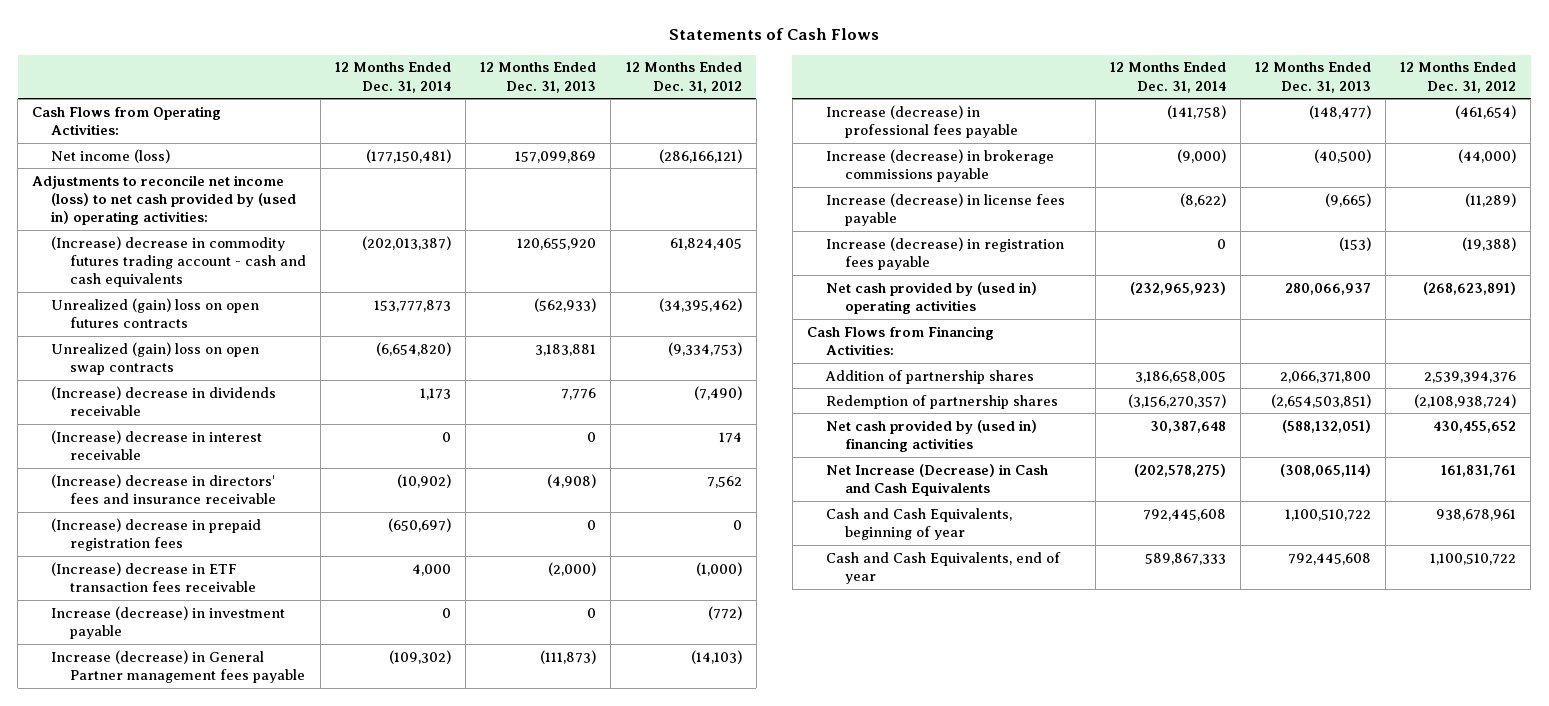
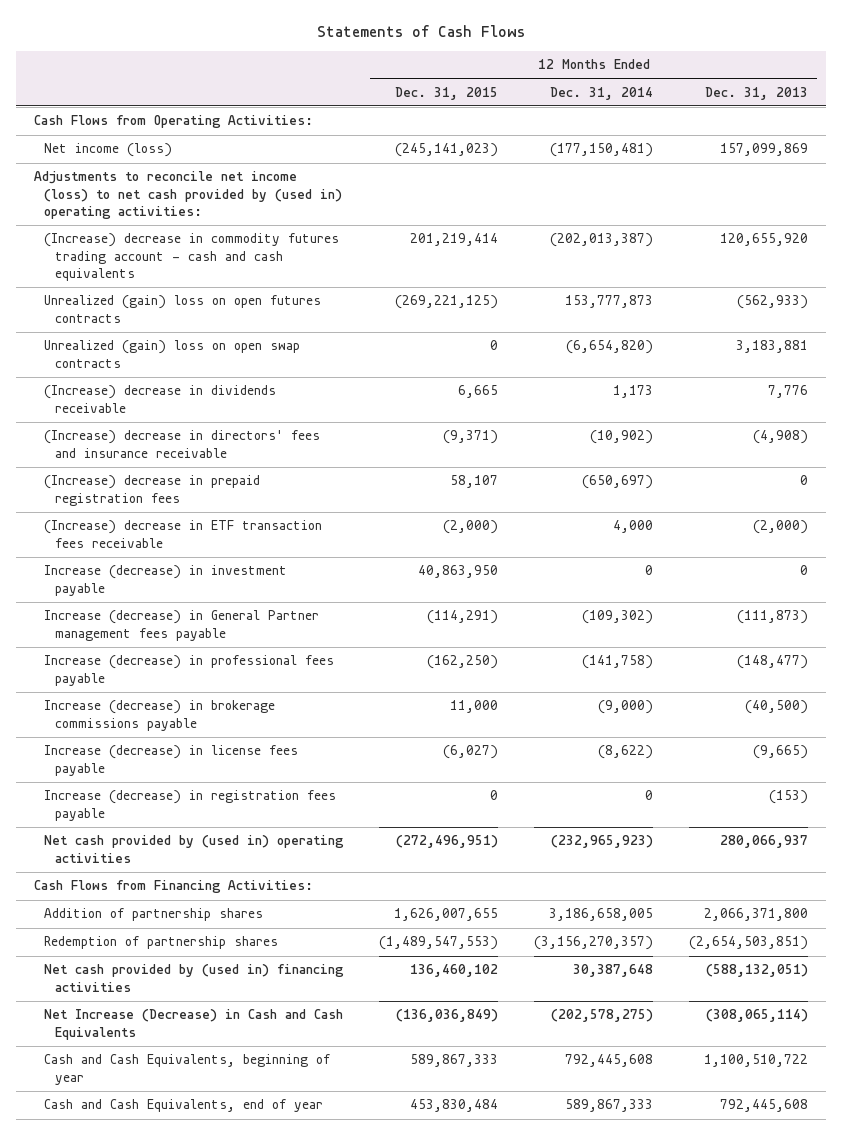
[625,62,742,93] 12 Months Ended Dec. 31, 2012 -> none
none -> [395,86,499,100] Dec. 31, 2015
[51,429,263,461] (Increase) decrease in interest receivable -> none

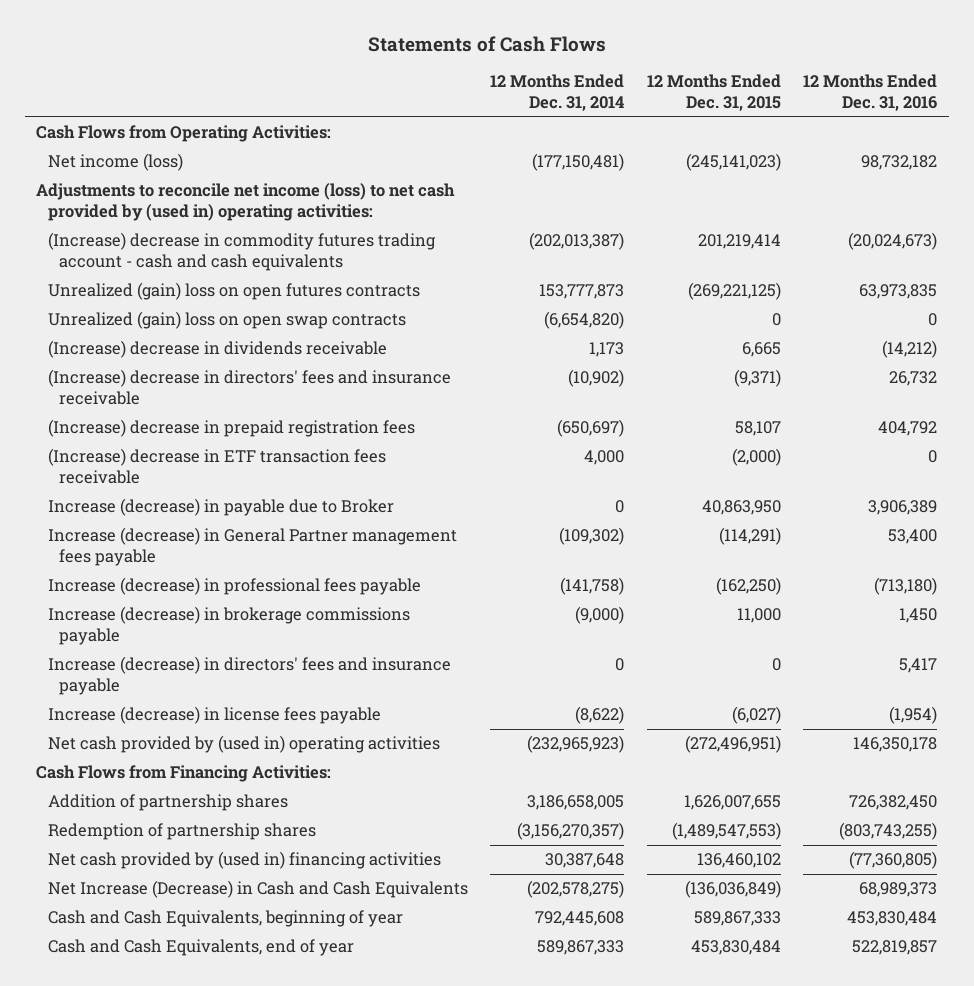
[705,86,809,100] Dec. 31, 2013 -> none
none -> [803,74,938,112] 12 Months Ended Dec. 31, 2016
[44,565,288,596] Increase (decrease) in investment payable -> [47,498,394,517] Increase (decrease) in payable due to Broker
none -> [47,656,451,696] Increase (decrease) in directors' fees and insurance payable
[44,790,337,821] Increase (decrease) in registration fees payable -> none

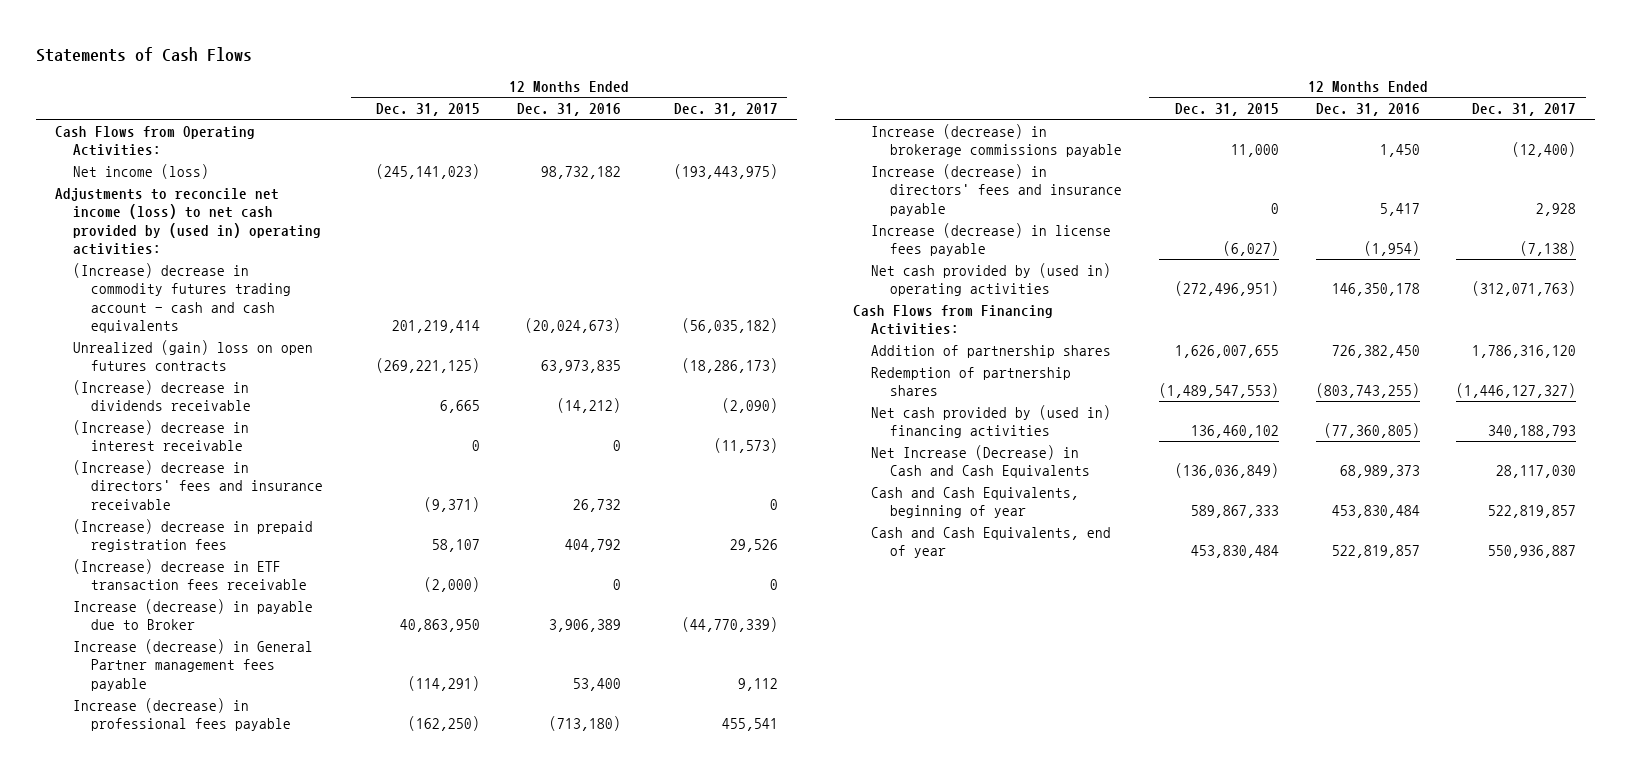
[490,74,625,112] 12 Months Ended Dec. 31, 2014 -> none
none -> [674,103,779,117] Dec. 31, 2017
[47,311,406,330] Unrealized (gain) loss on open swap contracts -> none
none -> [72,419,249,452] (Increase) decrease in interest receivable

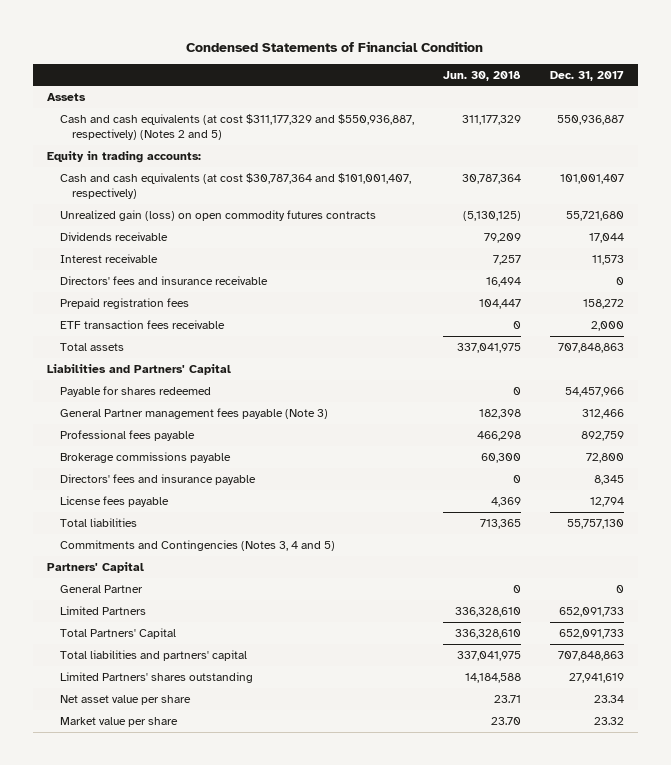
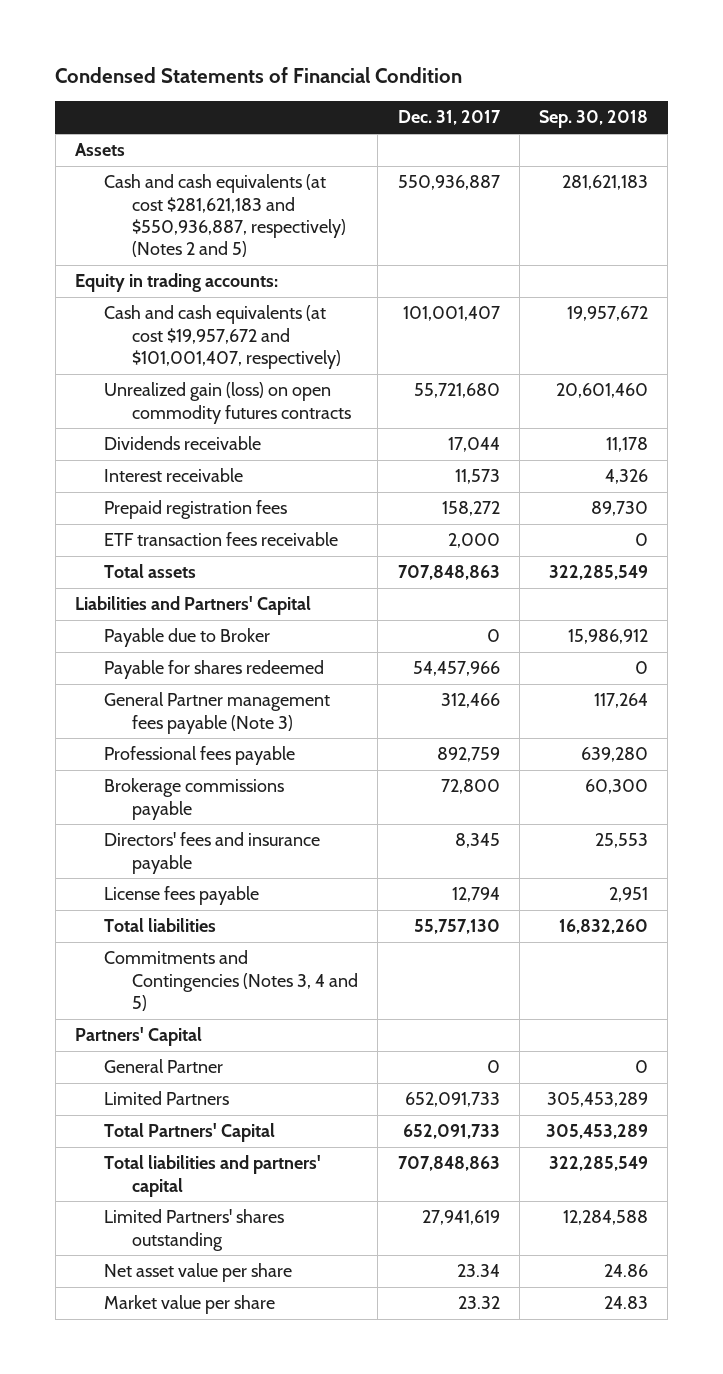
[442,70,521,81] Jun. 30, 2018 -> none
none -> [539,110,649,129] Sep. 30, 2018
[59,113,414,141] Cash and cash equivalents (at cost $311,177,329 and $550,936,887, respectively) (Notes 2 and 5) -> [103,174,347,257] Cash and cash equivalents (at cost $281,621,183 and $550,936,887, respectively) (Notes 2 and 5)
[59,172,411,200] Cash and cash equivalents (at cost $30,787,364 and $101,001,407, respectively) -> [103,305,342,369] Cash and cash equivalents (at cost $19,957,672 and $101,001,407, respectively)
[59,275,268,285] Directors' fees and insurance receivable -> none
none -> [103,628,270,648] Payable due to Broker

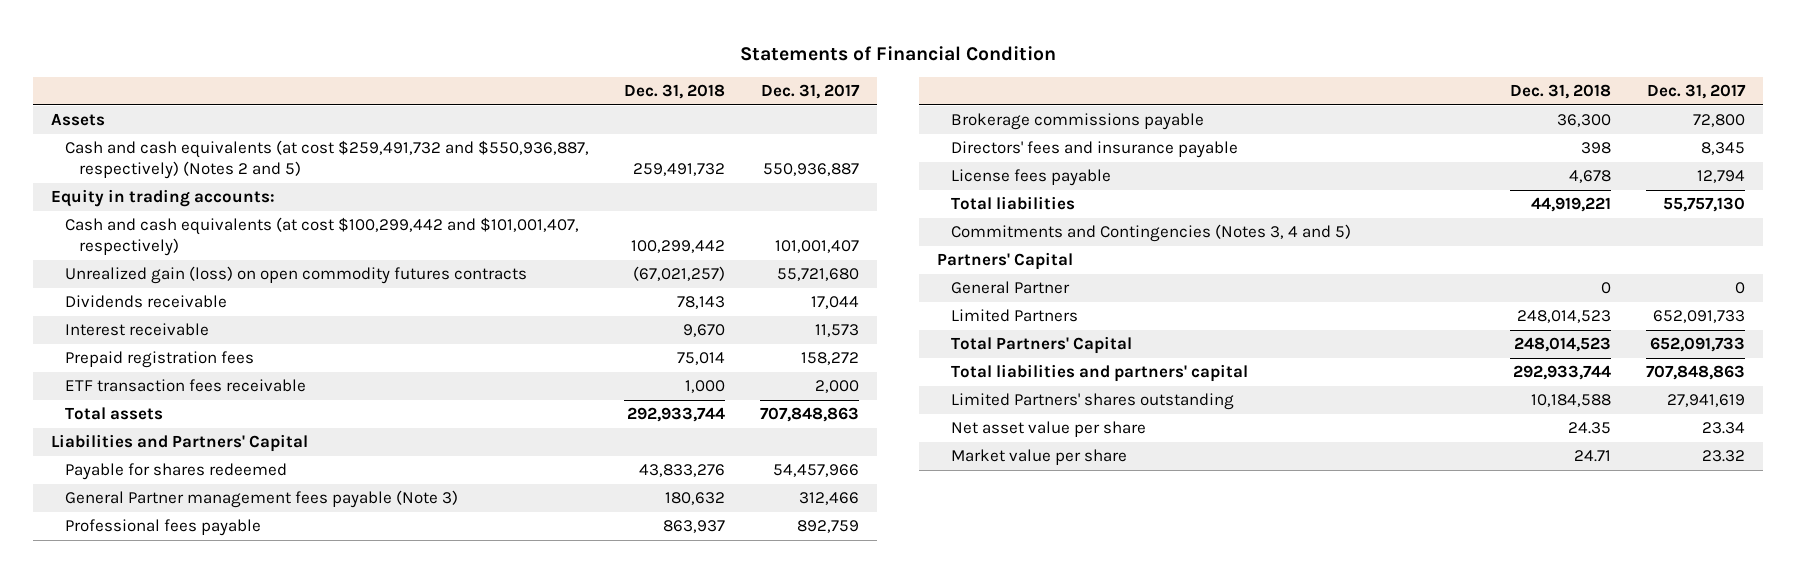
[55,67,463,84] Condensed Statements of Financial Condition -> [739,45,1056,61] Statements of Financial Condition
[539,110,649,129] Sep. 30, 2018 -> none
none -> [624,83,726,99] Dec. 31, 2018
[103,174,347,257] Cash and cash equivalents (at cost $281,621,183 and $550,936,887, respectively) (Notes 2 and 5) -> [65,140,590,179] Cash and cash equivalents (at cost $259,491,732 and $550,936,887, respectively) (Notes 2 and 5)
[103,305,342,369] Cash and cash equivalents (at cost $19,957,672 and $101,001,407, respectively) -> [65,217,580,256] Cash and cash equivalents (at cost $100,299,442 and $101,001,407, respectively)
[103,628,270,648] Payable due to Broker -> none

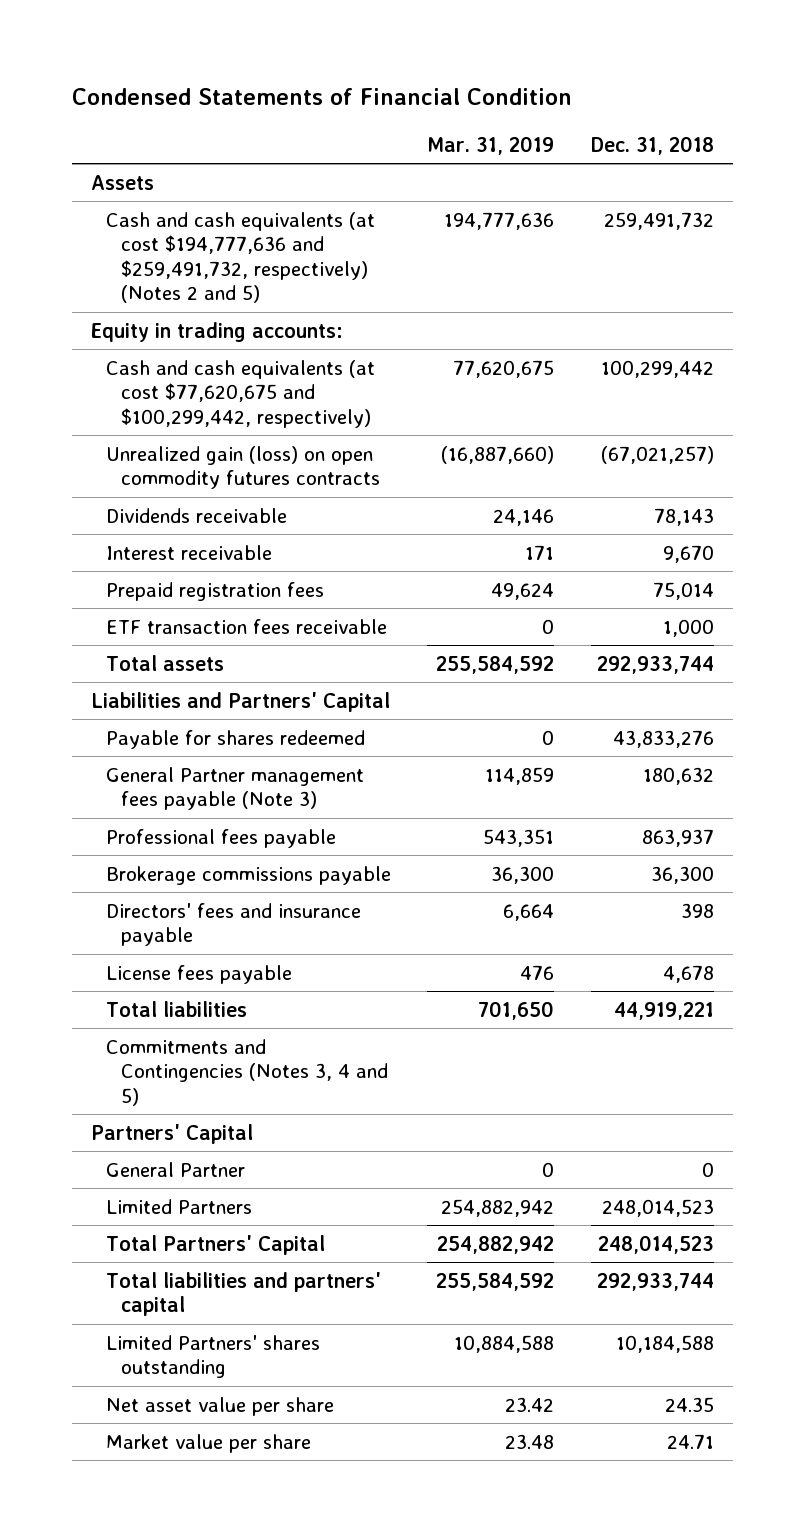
[739,45,1056,61] Statements of Financial Condition -> [72,87,573,105] Condensed Statements of Financial Condition
[761,83,861,99] Dec. 31, 2017 -> none
none -> [427,135,555,155] Mar. 31, 2019
[65,140,590,179] Cash and cash equivalents (at cost $259,491,732 and $550,936,887, respectively) (Notes 2 and 5) -> [105,211,375,304] Cash and cash equivalents (at cost $194,777,636 and $259,491,732, respectively) (Notes 2 and 5)
[65,217,580,256] Cash and cash equivalents (at cost $100,299,442 and $101,001,407, respectively) -> [105,359,375,428] Cash and cash equivalents (at cost $77,620,675 and $100,299,442, respectively)

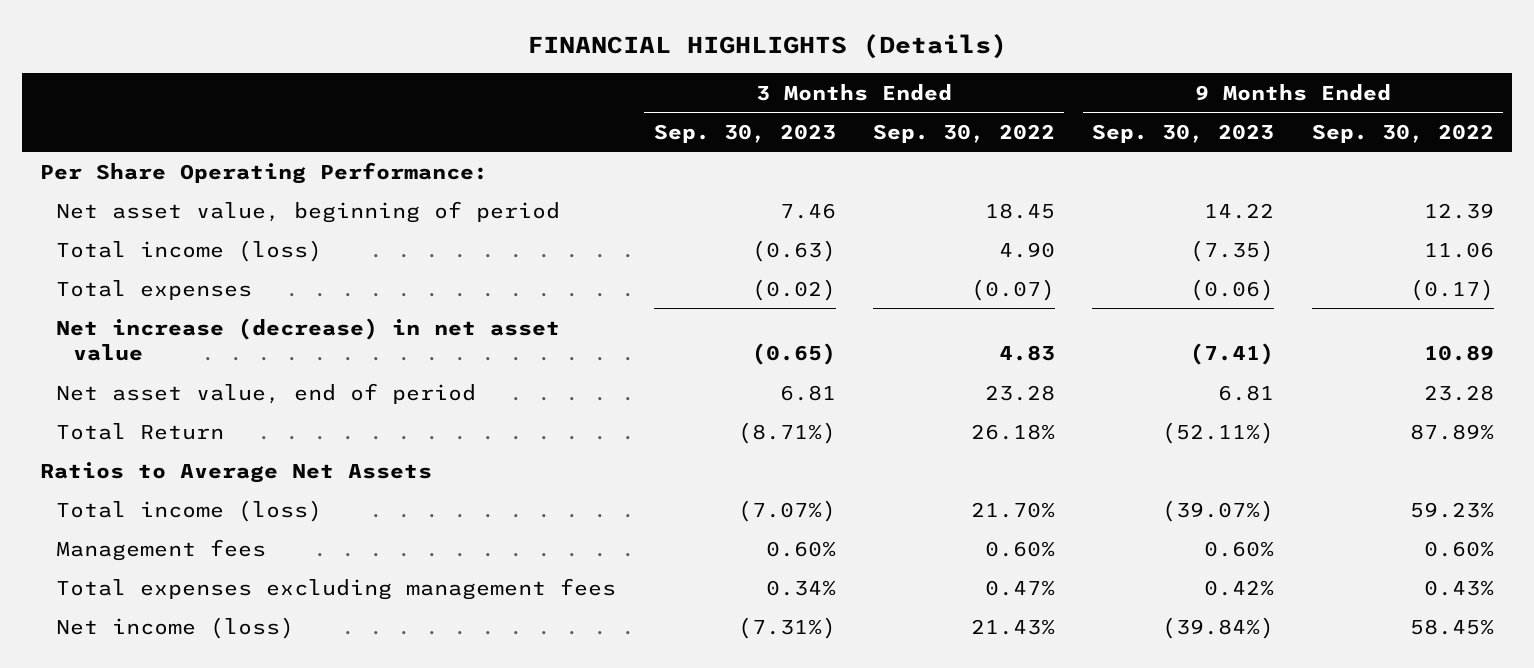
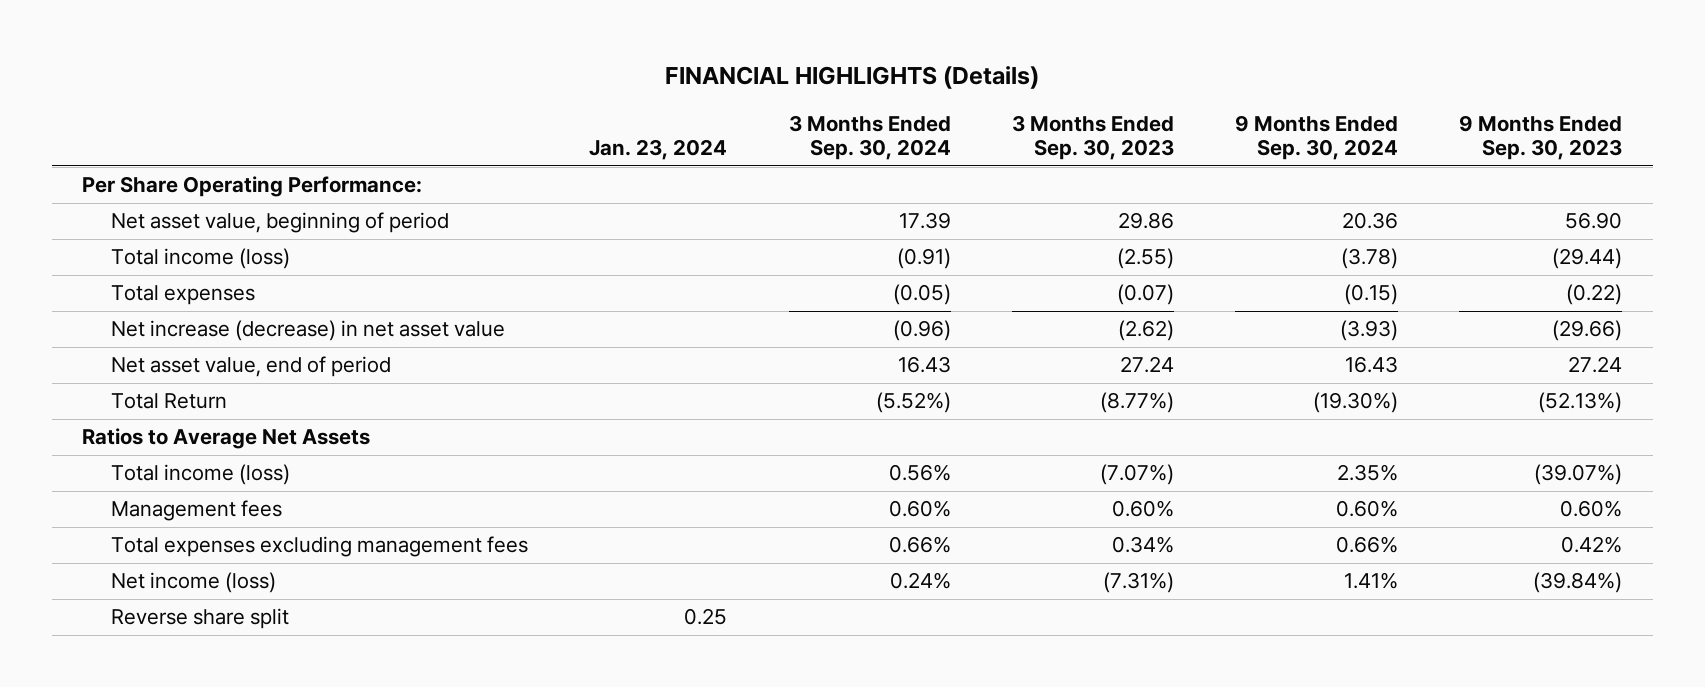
[873,123,1056,143] Sep. 30, 2022 -> none
[1311,123,1494,143] Sep. 30, 2022 -> none
none -> [589,139,728,161] Jan. 23, 2024
none -> [788,114,951,161] 3 Months Ended Sep. 30, 2024
none -> [1235,114,1399,161] 9 Months Ended Sep. 30, 2024
[779,202,836,219] 7.46 -> [1117,212,1174,230] 29.86
[1204,202,1275,219] 14.22 -> [1565,212,1623,230] 56.90
[751,239,836,262] (0.63) -> [1116,248,1174,270] (2.55)
[1190,239,1275,262] (7.35) -> [1552,248,1623,270] (29.44)
[751,278,836,301] (0.02) -> [1116,284,1174,306] (0.07)
[1190,278,1275,301] (0.06) -> [1566,284,1623,306] (0.22)
[751,343,836,366] (0.65) -> [1117,320,1174,342] (2.62)
[1190,343,1275,366] (7.41) -> [1552,320,1623,342] (29.66)
[779,384,836,401] 6.81 -> [1119,356,1174,374] 27.24
[1218,384,1275,401] 6.81 -> [1568,356,1623,374] 27.24
[737,421,836,444] (8.71%) -> [1099,392,1174,414] (8.77%)
[1162,421,1275,444] (52.11%) -> [1538,392,1623,414] (52.13%)
none -> [111,608,290,630] Reverse share split

